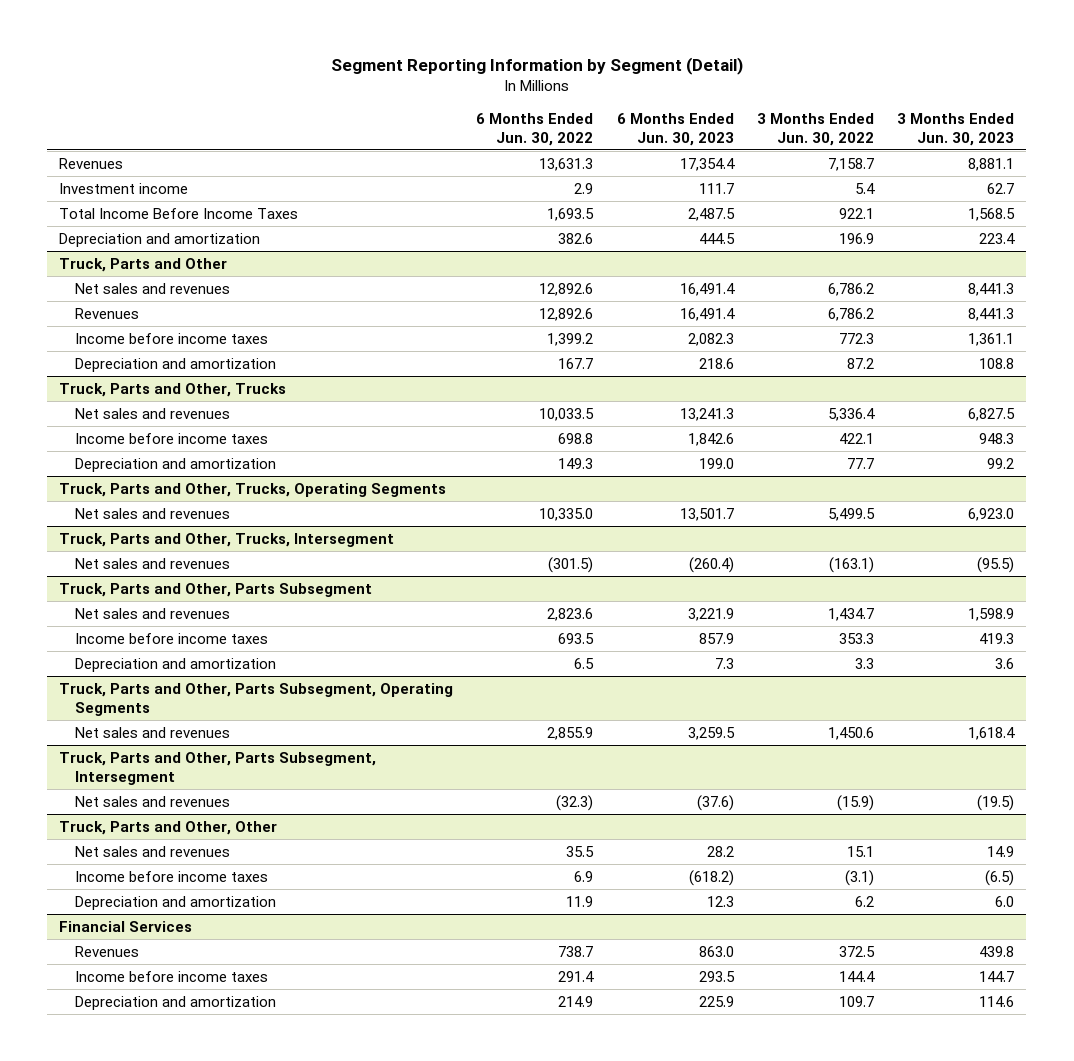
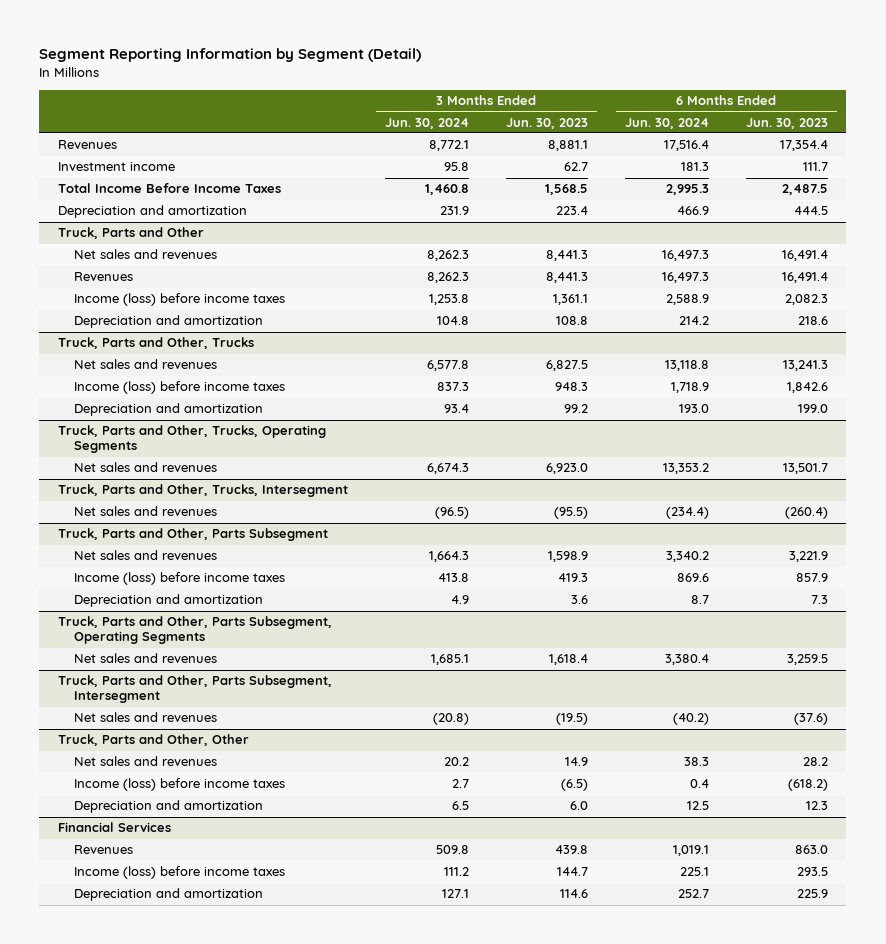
[476,112,594,146] 6 Months Ended Jun. 30, 2022 -> none
[757,112,875,146] 3 Months Ended Jun. 30, 2022 -> none
none -> [384,117,469,129] Jun. 30, 2024
none -> [624,117,709,129] Jun. 30, 2024
[75,332,269,344] Income before income taxes -> [73,293,285,307] Income (loss) before income taxes
[75,432,269,444] Income before income taxes -> [73,381,285,395] Income (loss) before income taxes
[75,632,269,644] Income before income taxes -> [73,572,285,586] Income (loss) before income taxes
[75,870,269,882] Income before income taxes -> [73,778,285,792] Income (loss) before income taxes
[75,970,269,982] Income before income taxes -> [73,866,285,880] Income (loss) before income taxes

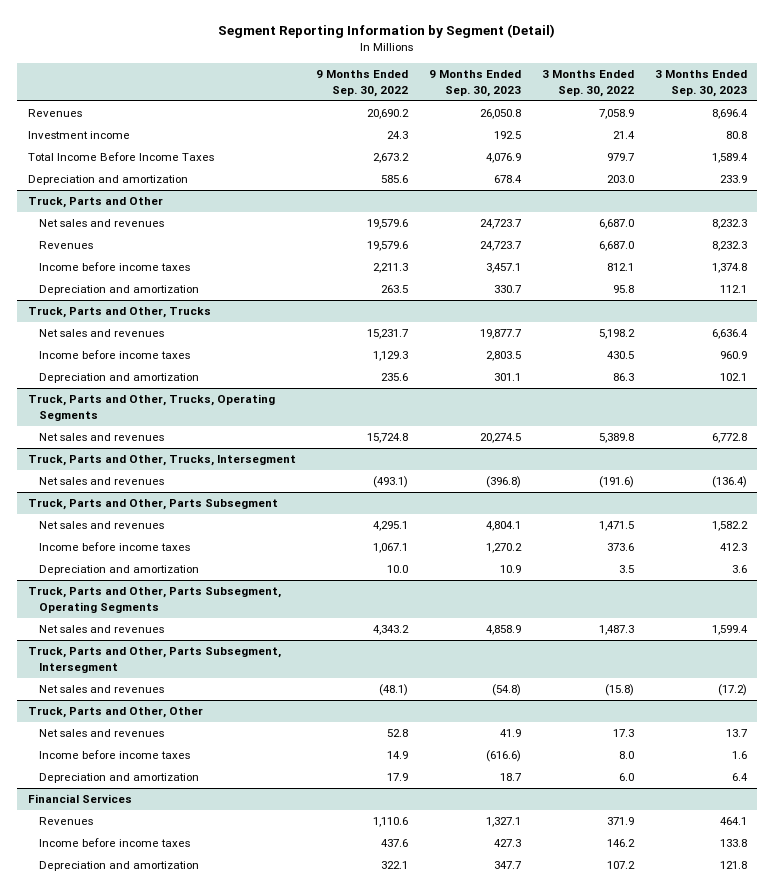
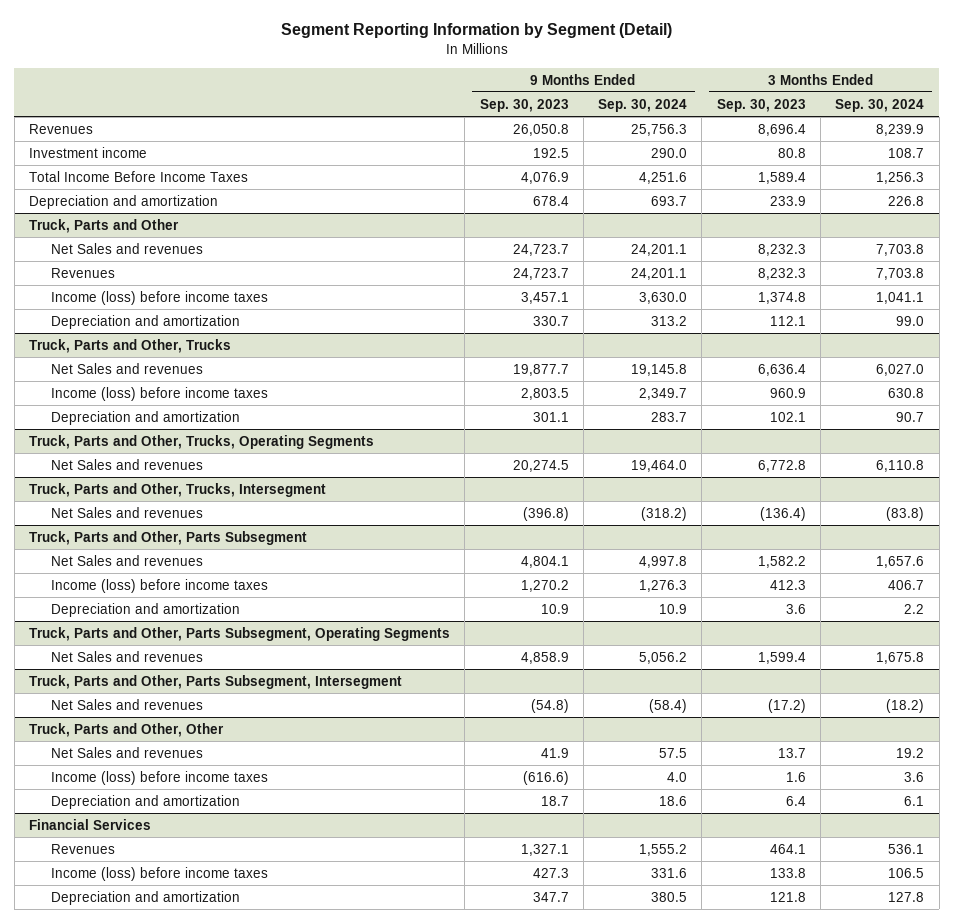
[316,70,409,97] 9 Months Ended Sep. 30, 2022 -> none
[541,70,634,97] 3 Months Ended Sep. 30, 2022 -> none
none -> [598,98,688,112] Sep. 30, 2024
none -> [835,98,925,112] Sep. 30, 2024
[39,219,165,228] Net sales and revenues -> [50,242,203,254] Net Sales and revenues
[39,262,191,272] Income before income taxes -> [50,290,268,305] Income (loss) before income taxes
[39,329,165,338] Net sales and revenues -> [50,362,203,374] Net Sales and revenues
[39,350,191,360] Income before income taxes -> [50,386,268,401] Income (loss) before income taxes
[39,433,165,442] Net sales and revenues -> [50,458,203,470] Net Sales and revenues
[39,477,165,486] Net sales and revenues -> [50,506,203,518] Net Sales and revenues
[39,521,165,530] Net sales and revenues -> [50,554,203,566] Net Sales and revenues
[39,542,191,552] Income before income taxes -> [50,578,268,593] Income (loss) before income taxes
[39,625,165,634] Net sales and revenues -> [50,650,203,662] Net Sales and revenues
[39,685,165,694] Net sales and revenues -> [50,698,203,710] Net Sales and revenues
[39,729,165,738] Net sales and revenues -> [50,746,203,758] Net Sales and revenues
[39,750,191,760] Income before income taxes -> [50,770,268,785] Income (loss) before income taxes
[39,838,191,848] Income before income taxes -> [50,866,268,881] Income (loss) before income taxes

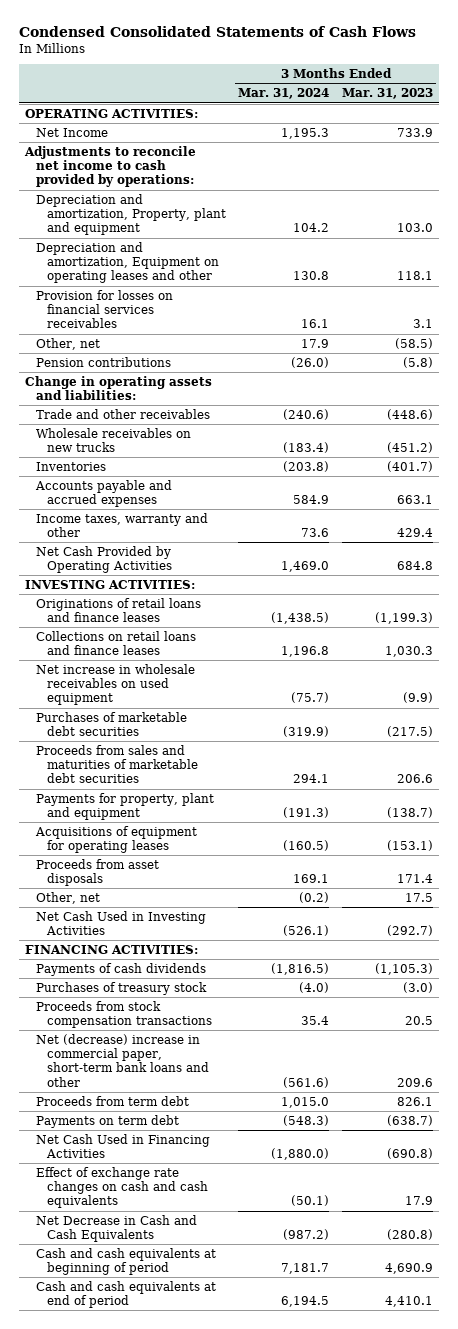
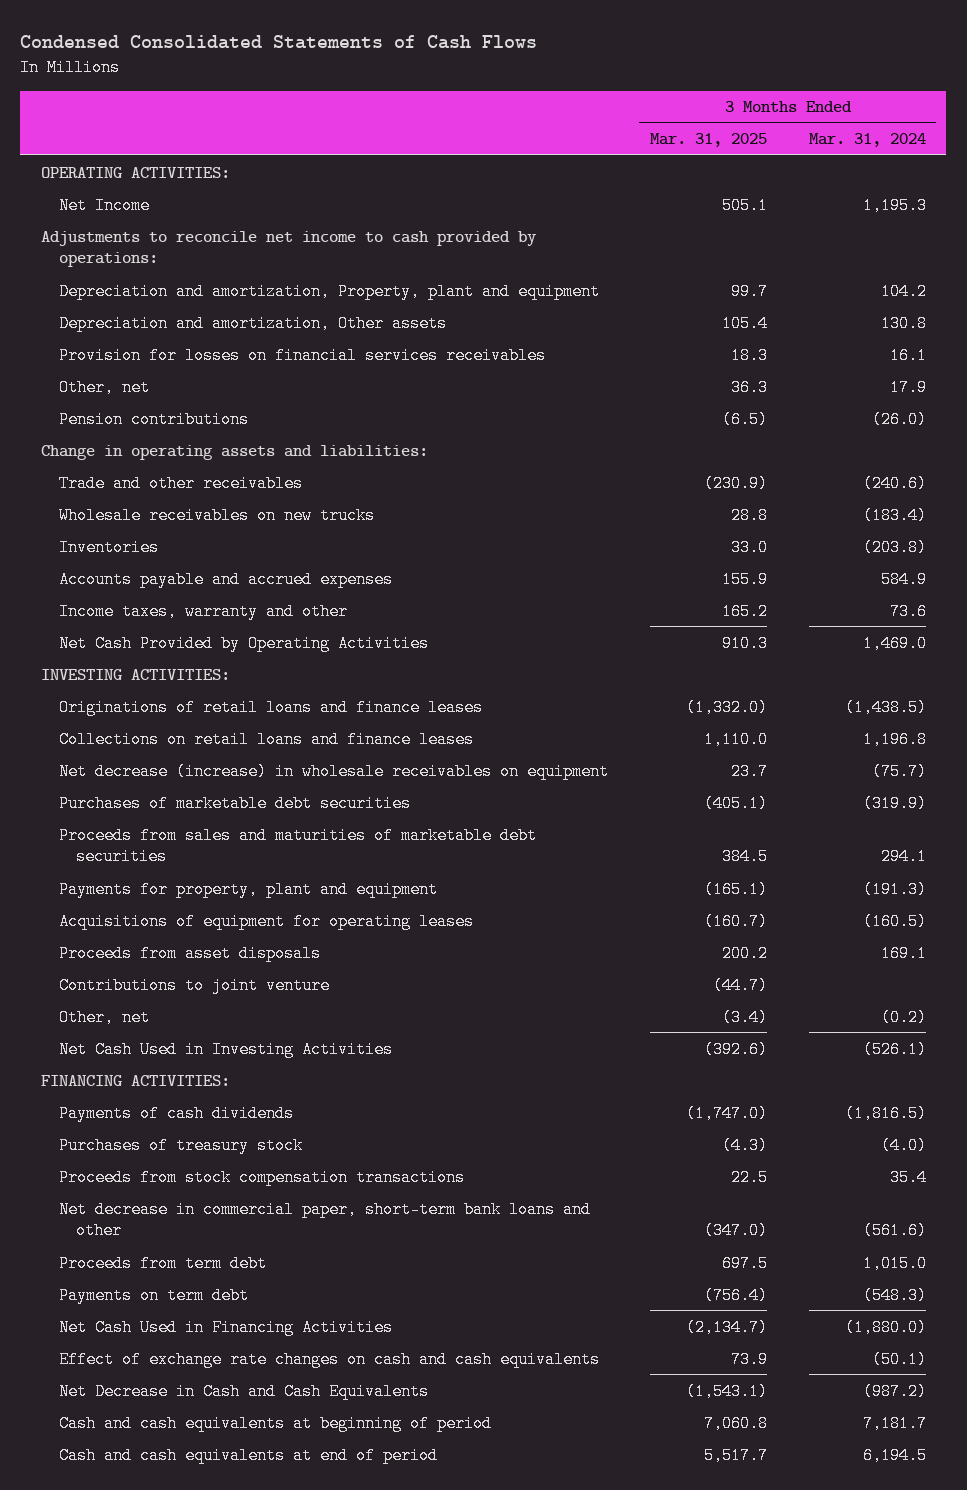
[341,88,433,100] Mar. 31, 2023 -> none
none -> [649,133,767,148] Mar. 31, 2025
[36,241,220,284] Depreciation and amortization, Equipment on operating leases and other -> [58,314,447,332] Depreciation and amortization, Other assets
[36,663,196,706] Net increase in wholesale receivables on used equipment -> [58,762,609,780] Net decrease (increase) in wholesale receivables on equipment
none -> [58,976,330,994] Contributions to joint venture
[36,1033,210,1087] Net (decrease) increase in commercial paper, short-term bank loans and other -> [58,1200,591,1240] Net decrease in commercial paper, short-term bank loans and other

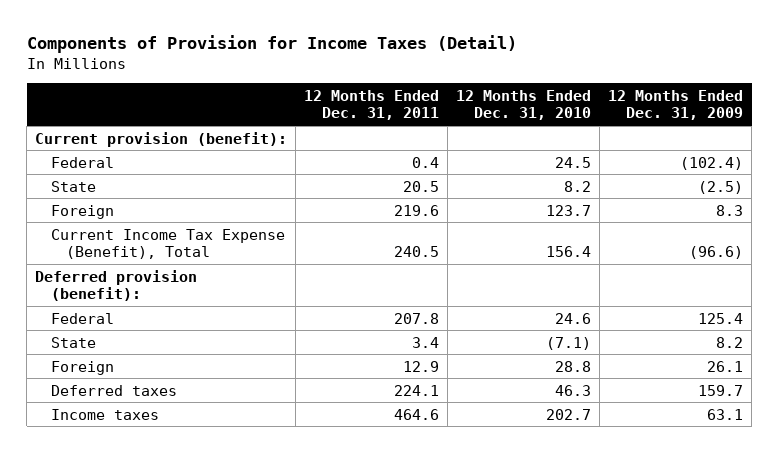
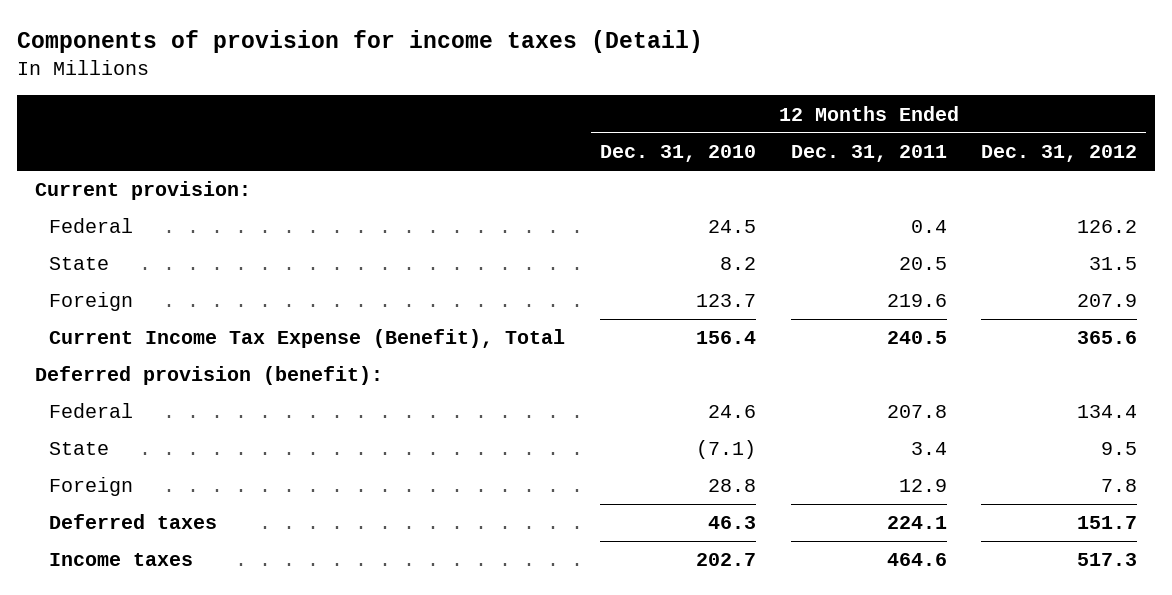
[26,35,517,54] Components of Provision for Income Taxes (Detail) -> [17,30,704,54] Components of provision for income taxes (Detail)
[608,90,744,121] 12 Months Ended Dec. 31, 2009 -> none
none -> [981,145,1138,163] Dec. 31, 2012
[35,131,288,147] Current provision (benefit): -> [34,181,251,201] Current provision:

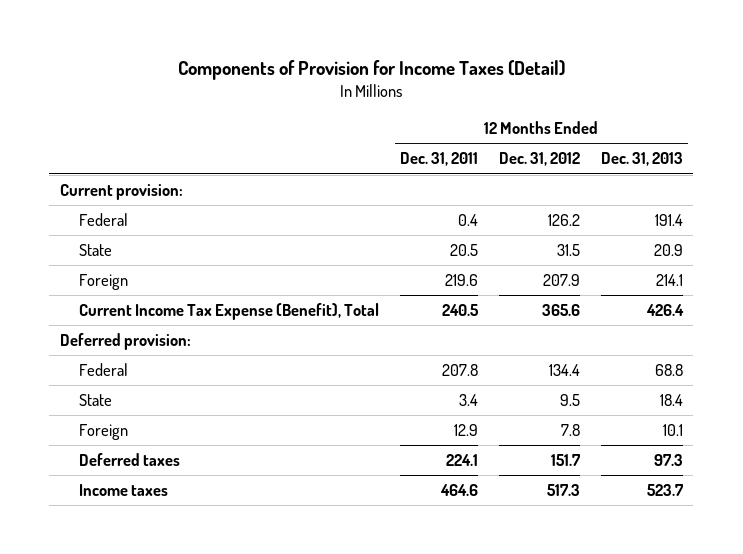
[17,30,704,54] Components of provision for income taxes (Detail) -> [178,59,566,80] Components of Provision for Income Taxes (Detail)
[599,145,756,163] Dec. 31, 2010 -> none
none -> [600,152,683,167] Dec. 31, 2013
[34,366,383,386] Deferred provision (benefit): -> [59,333,191,351] Deferred provision:

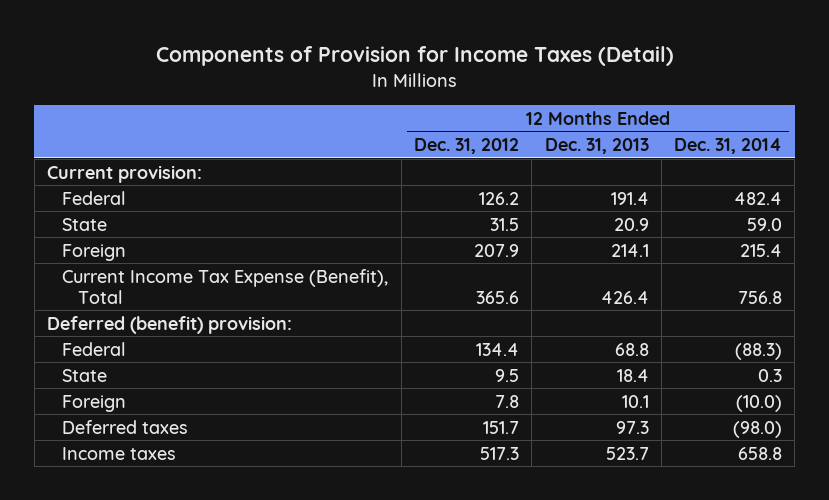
[400,152,479,167] Dec. 31, 2011 -> none
none -> [674,138,783,155] Dec. 31, 2014
[59,333,191,351] Deferred provision: -> [46,315,292,334] Deferred (benefit) provision:

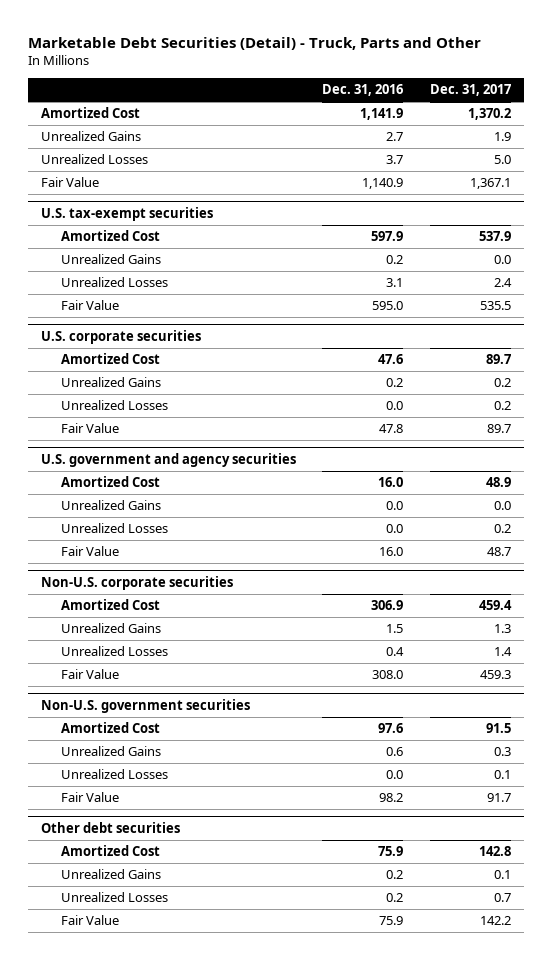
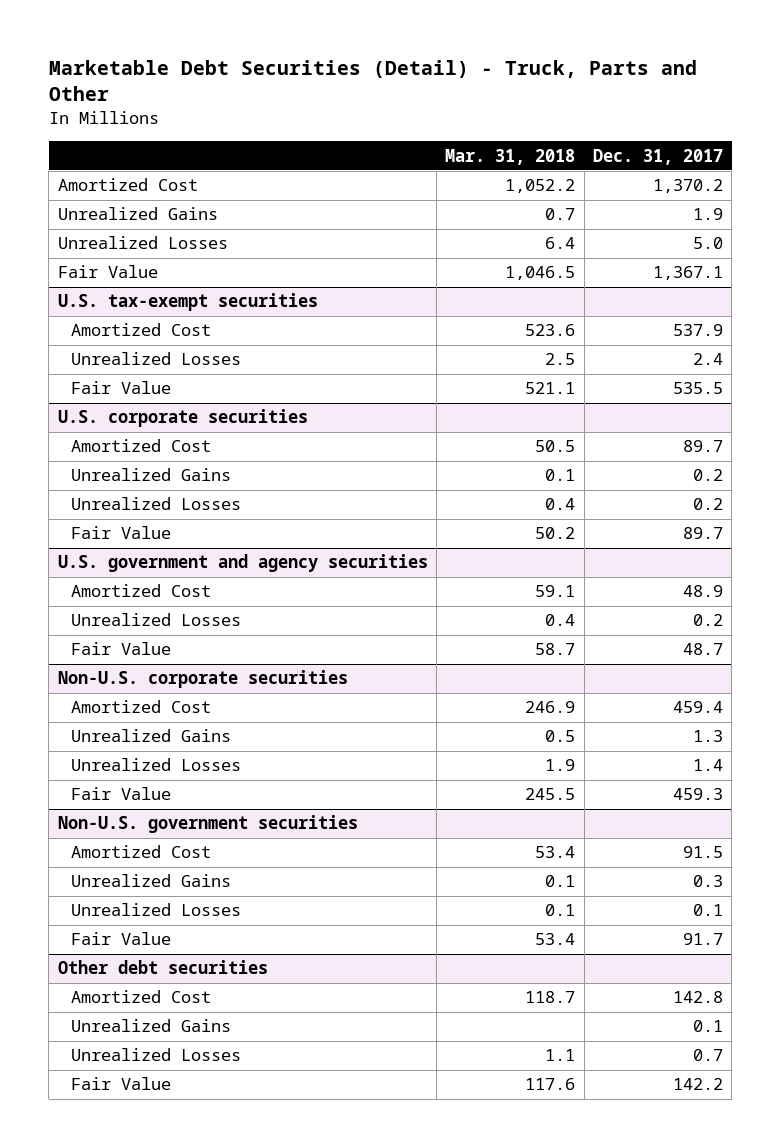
[322,84,404,97] Dec. 31, 2016 -> none
none -> [445,148,576,165] Mar. 31, 2018
[61,254,162,265] Unrealized Gains -> none
[61,500,162,511] Unrealized Gains -> none

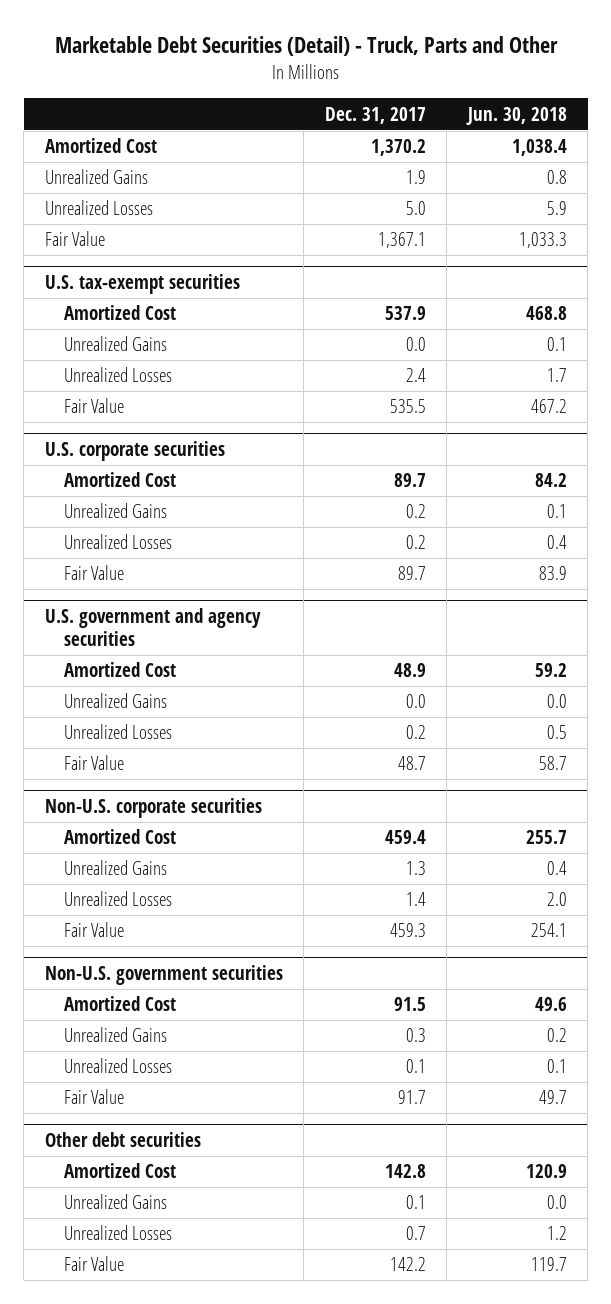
[445,148,576,165] Mar. 31, 2018 -> none
none -> [465,106,567,125] Jun. 30, 2018
none -> [64,336,168,352] Unrealized Gains
none -> [64,693,168,709] Unrealized Gains

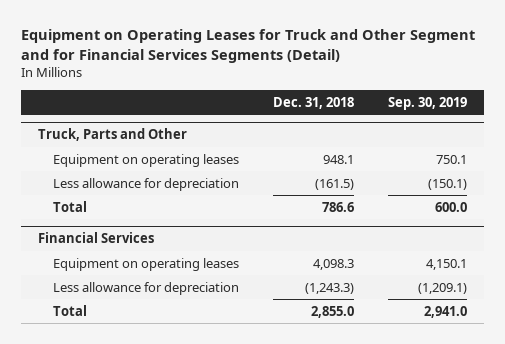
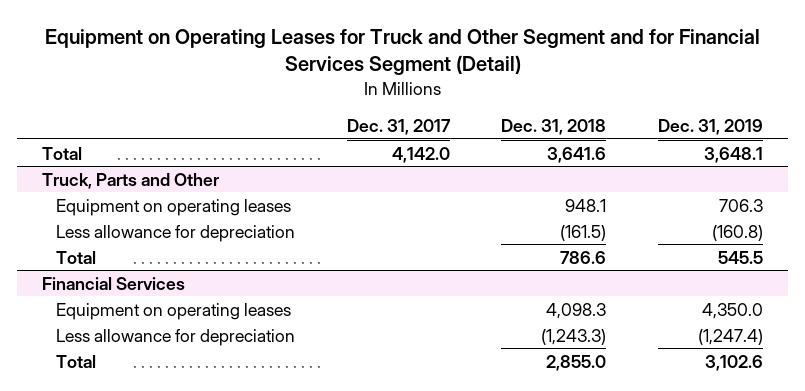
[20,29,475,64] Equipment on Operating Leases for Truck and Other Segment and for Financial Services Segments (Detail) -> [44,28,760,76] Equipment on Operating Leases for Truck and Other Segment and for Financial Services Segment (Detail)
[388,96,468,110] Sep. 30, 2019 -> none
none -> [346,119,451,136] Dec. 31, 2017
none -> [657,119,763,136] Dec. 31, 2019
none -> [42,146,83,160] Total

